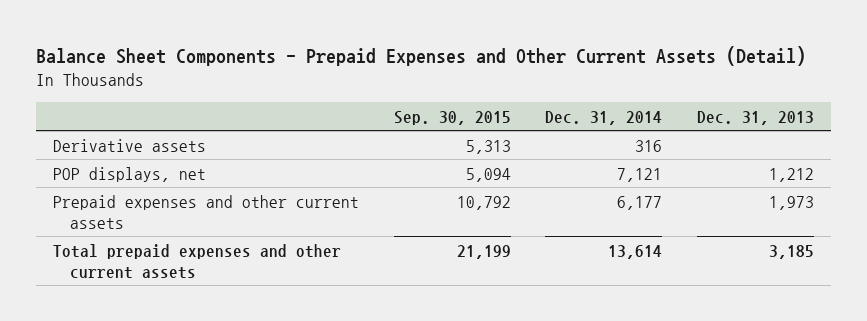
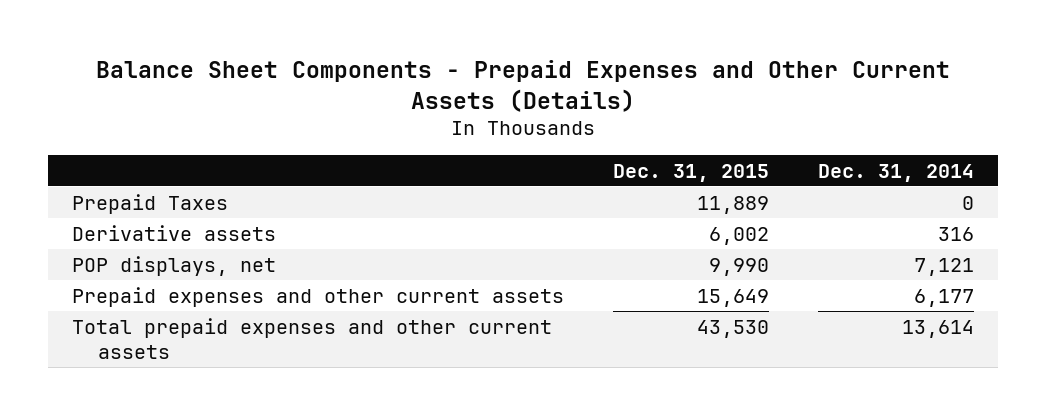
[35,46,806,67] Balance Sheet Components - Prepaid Expenses and Other Current Assets (Detail) -> [96,60,951,112] Balance Sheet Components - Prepaid Expenses and Other Current Assets (Details)
[393,110,511,125] Sep. 30, 2015 -> none
[696,110,814,125] Dec. 31, 2013 -> none
none -> [613,163,770,182] Dec. 31, 2015
none -> [72,193,229,214] Prepaid Taxes

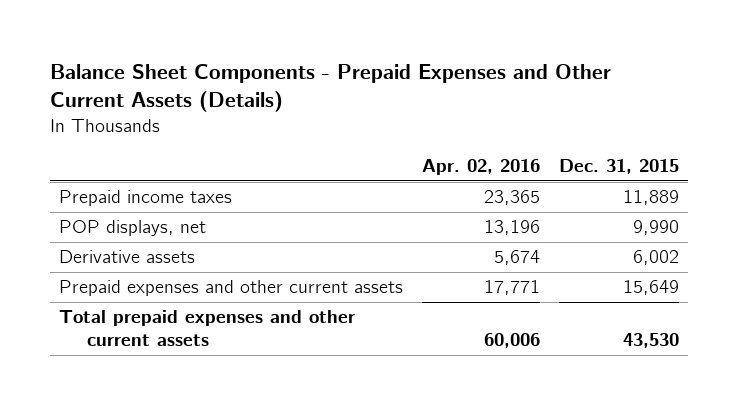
[817,163,974,182] Dec. 31, 2014 -> none
none -> [422,158,541,175] Apr. 02, 2016
[72,193,229,214] Prepaid Taxes -> [59,190,233,207] Prepaid income taxes
[72,224,277,241] Derivative assets -> [59,250,196,264] Derivative assets

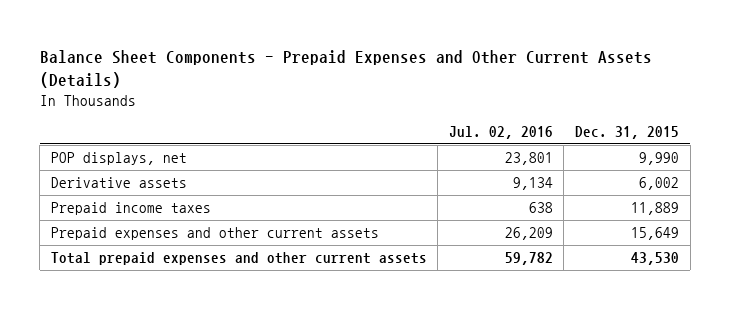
[422,158,541,175] Apr. 02, 2016 -> none
none -> [448,126,553,140] Jul. 02, 2016
[59,190,233,207] Prepaid income taxes -> [50,201,211,215] Prepaid income taxes

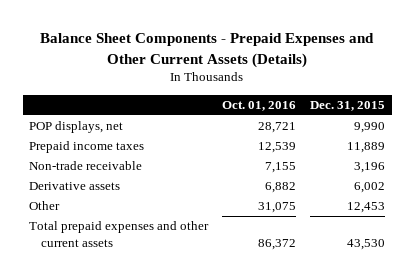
[448,126,553,140] Jul. 02, 2016 -> none
none -> [222,101,297,112] Oct. 01, 2016
[50,226,379,240] Prepaid expenses and other current assets -> none
none -> [29,161,143,171] Non-trade receivable
[50,176,187,188] Derivative assets -> [29,182,121,191] Derivative assets
none -> [29,201,61,211] Other

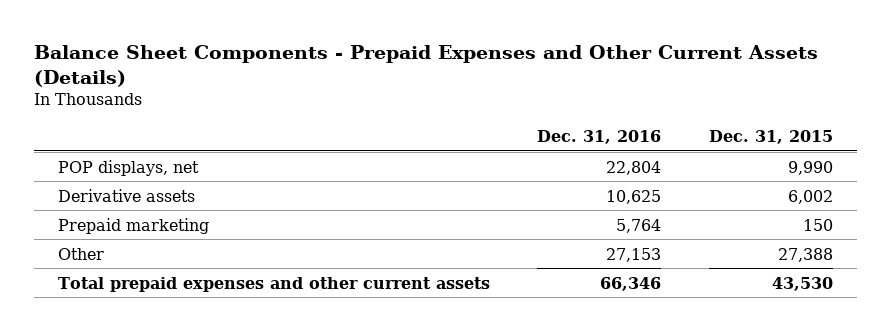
[222,101,297,112] Oct. 01, 2016 -> none
none -> [537,130,662,145] Dec. 31, 2016
[29,141,145,154] Prepaid income taxes -> none
[29,161,143,171] Non-trade receivable -> none
none -> [57,217,209,234] Prepaid marketing
[346,202,385,214] 12,453 -> [777,247,833,262] 27,388

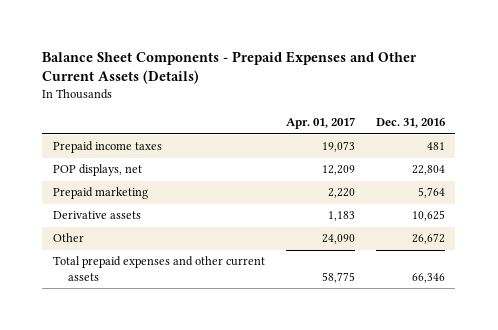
[708,130,833,145] Dec. 31, 2015 -> none
none -> [285,117,355,130] Apr. 01, 2017
none -> [52,141,162,154] Prepaid income taxes
[57,188,195,202] Derivative assets -> [52,211,141,220] Derivative assets
[606,247,662,262] 27,153 -> [411,233,445,245] 26,672

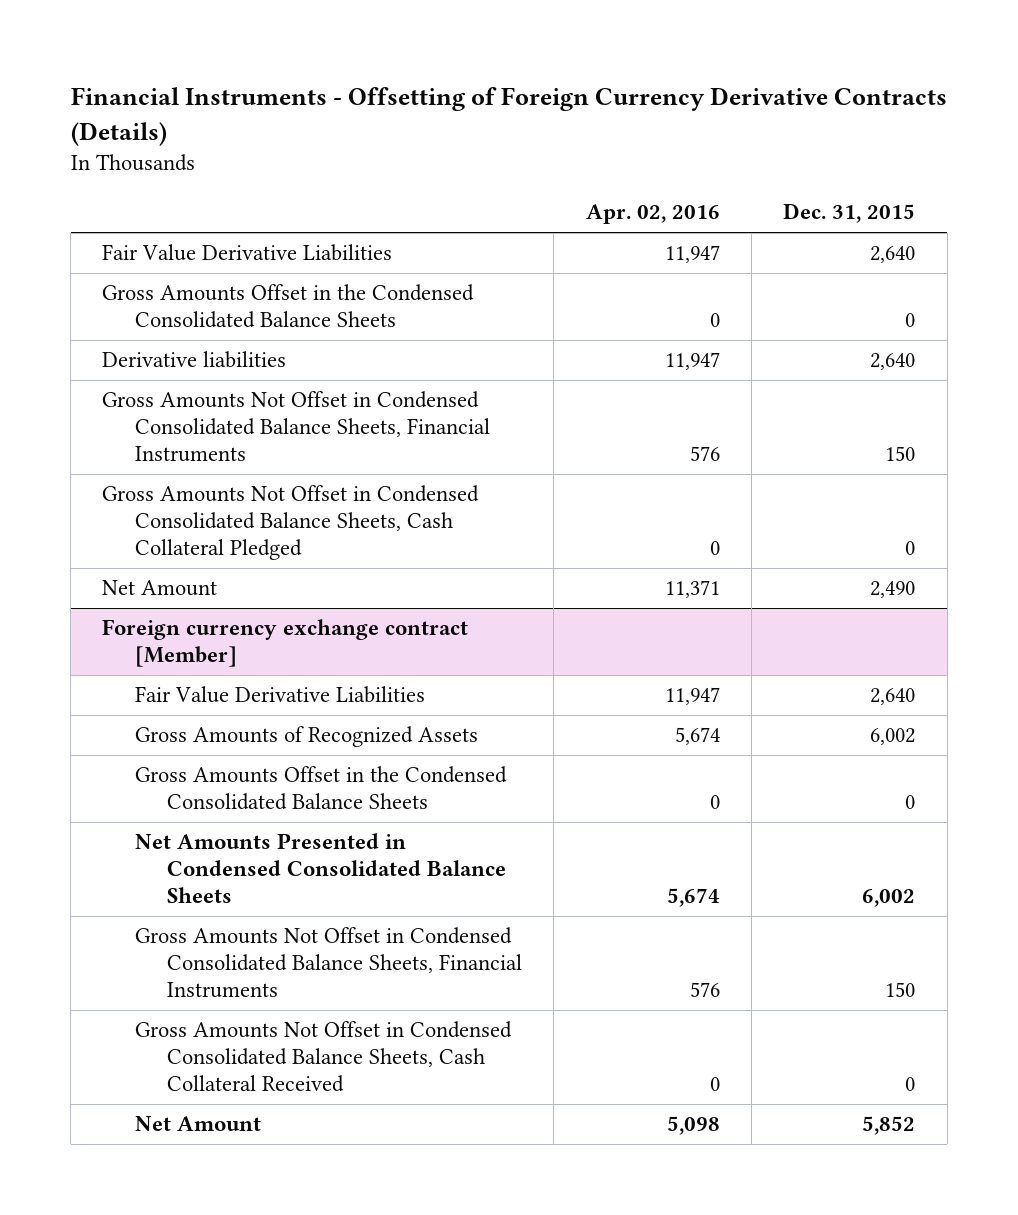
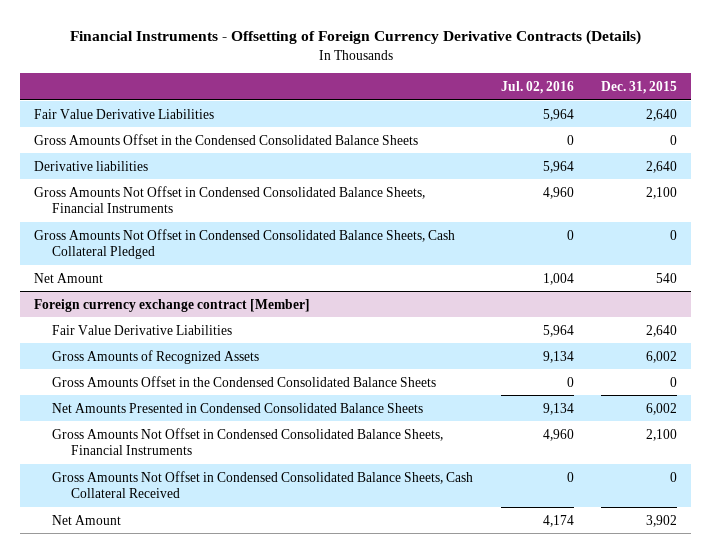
[585,204,720,225] Apr. 02, 2016 -> none
none -> [500,80,574,94] Jul. 02, 2016
[885,446,916,462] 150 -> [646,186,678,199] 2,100
[870,581,916,599] 2,490 -> [656,272,678,283] 540
[885,982,916,998] 150 -> [646,428,678,441] 2,100
[862,1116,916,1136] 5,852 -> [646,514,678,527] 3,902

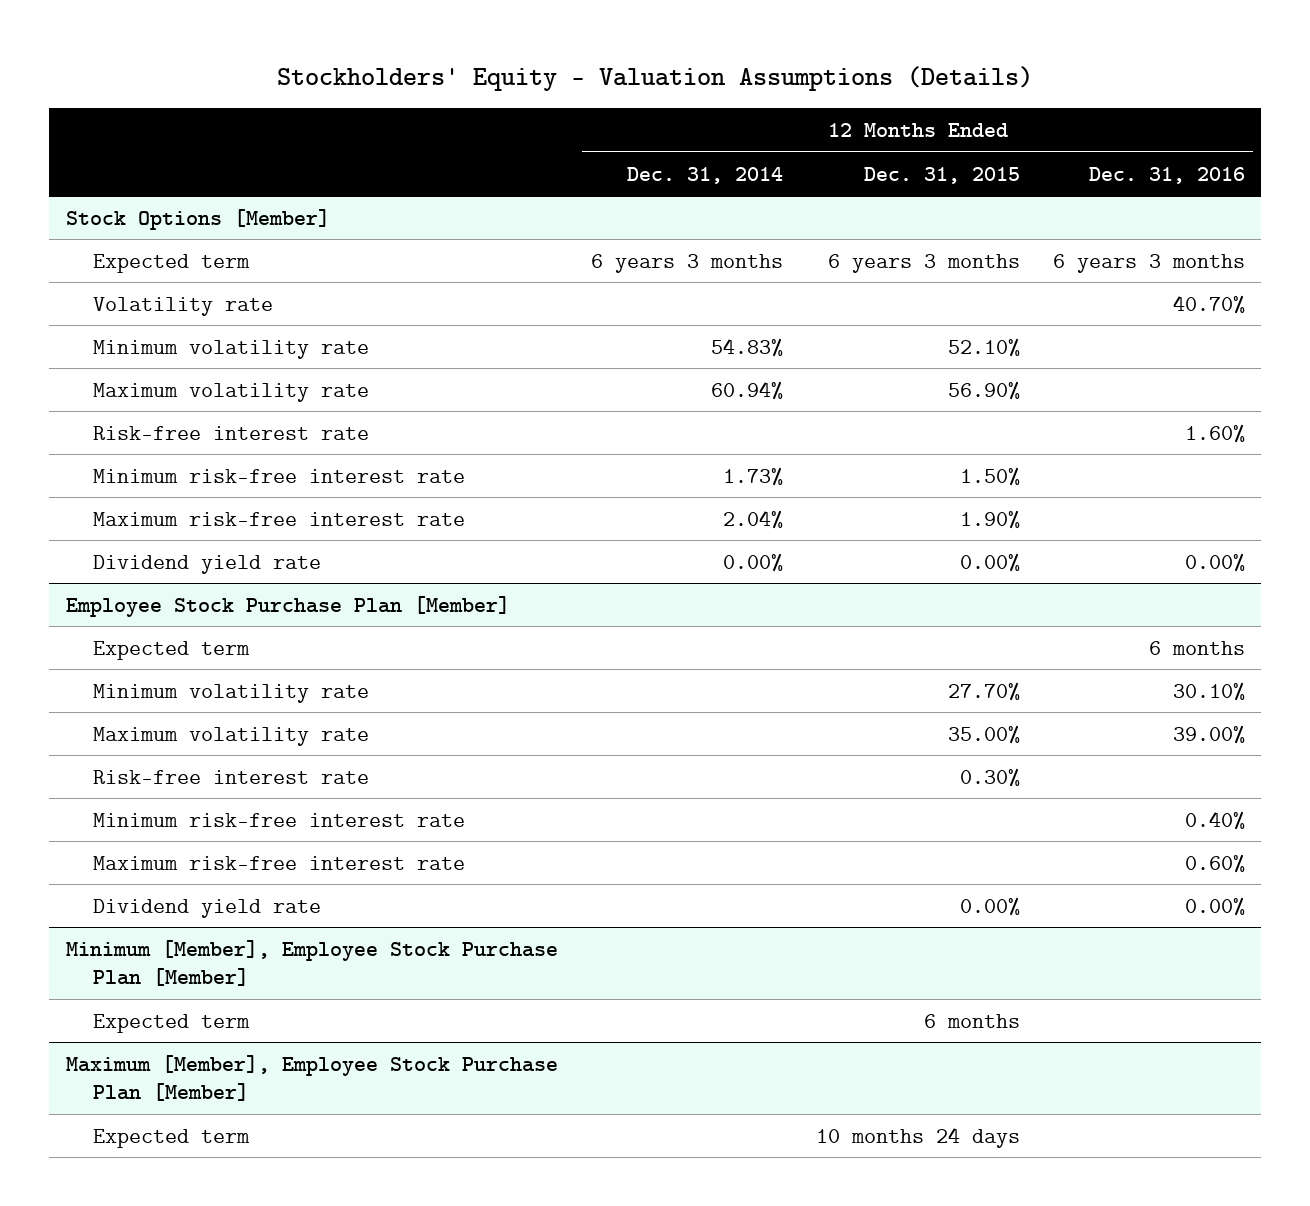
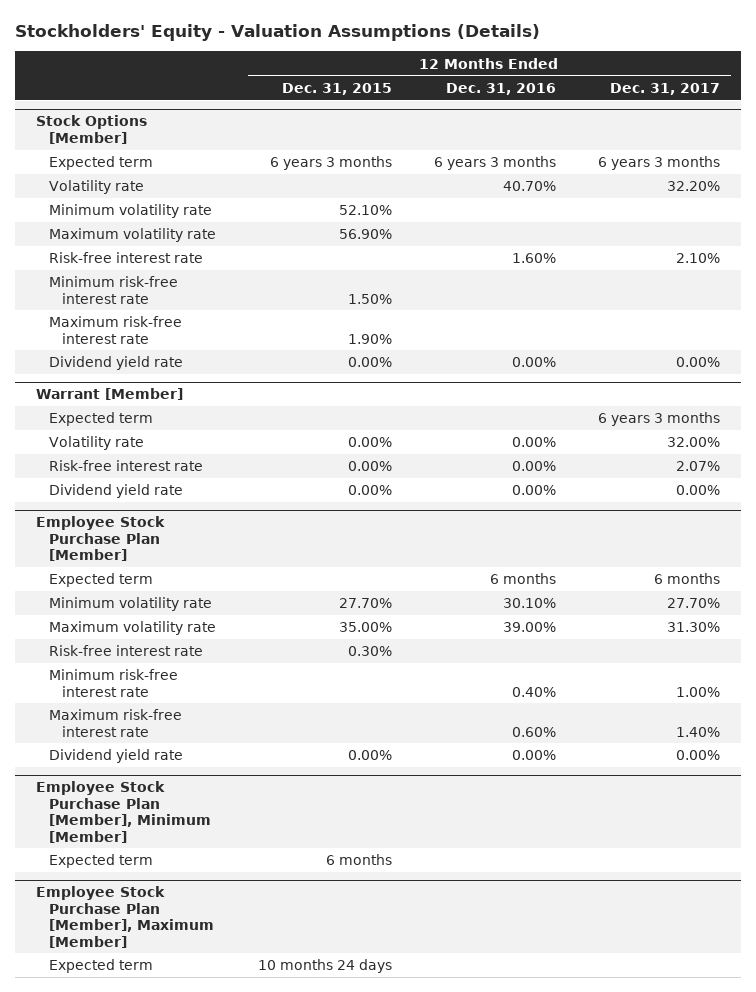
[626,166,783,184] Dec. 31, 2014 -> none
none -> [610,82,721,95] Dec. 31, 2017
none -> [36,388,184,401] Warrant [Member]
none -> [49,412,154,427] Expected term
none -> [49,436,145,451] Volatility rate
none -> [49,460,204,472] Risk-free interest rate
none -> [49,484,184,499] Dividend yield rate
[65,939,558,987] Minimum [Member], Employee Stock Purchase Plan [Member] -> [36,781,212,843] Employee Stock Purchase Plan [Member], Minimum [Member]
[65,1054,558,1102] Maximum [Member], Employee Stock Purchase Plan [Member] -> [36,886,215,948] Employee Stock Purchase Plan [Member], Maximum [Member]

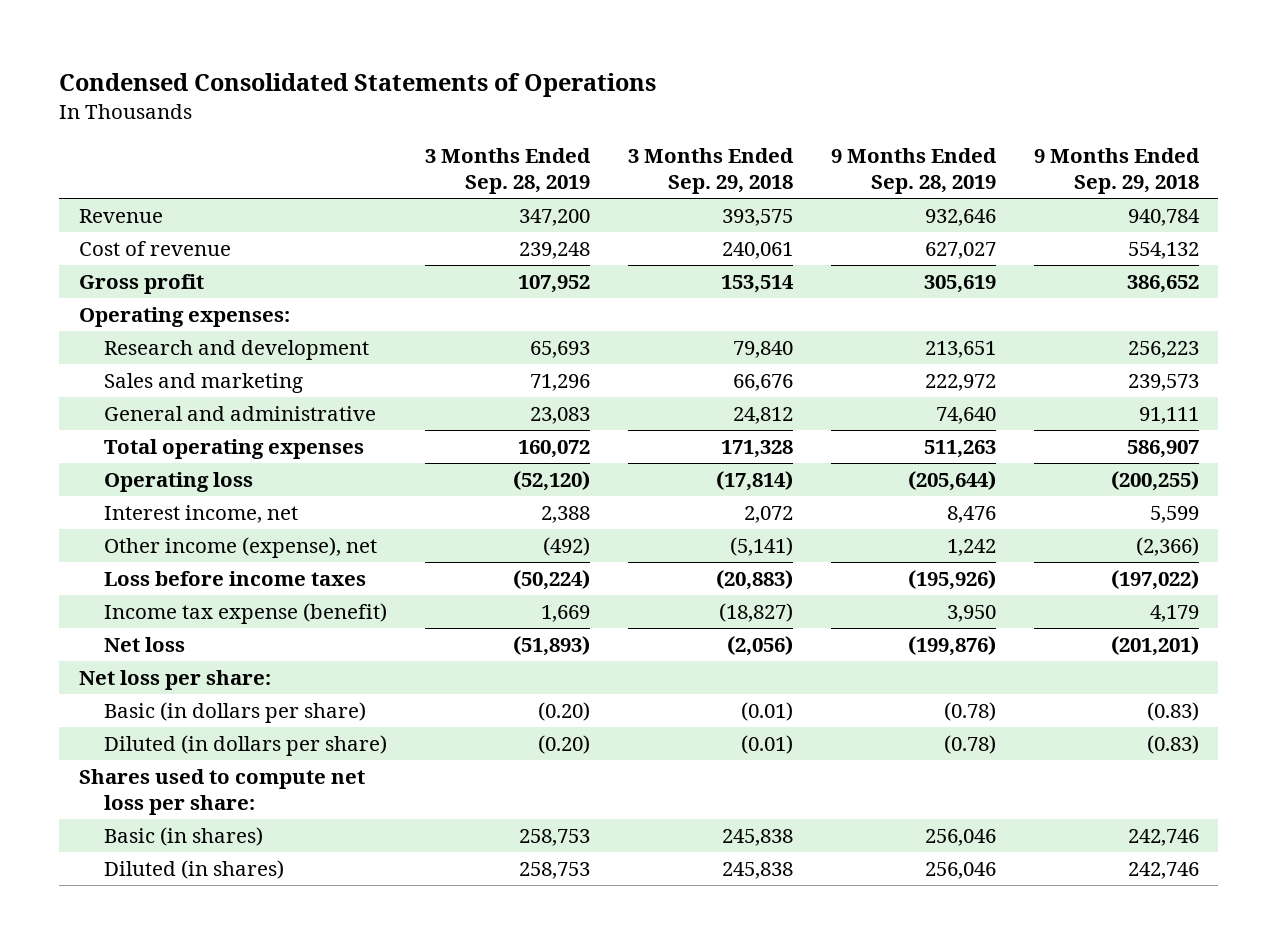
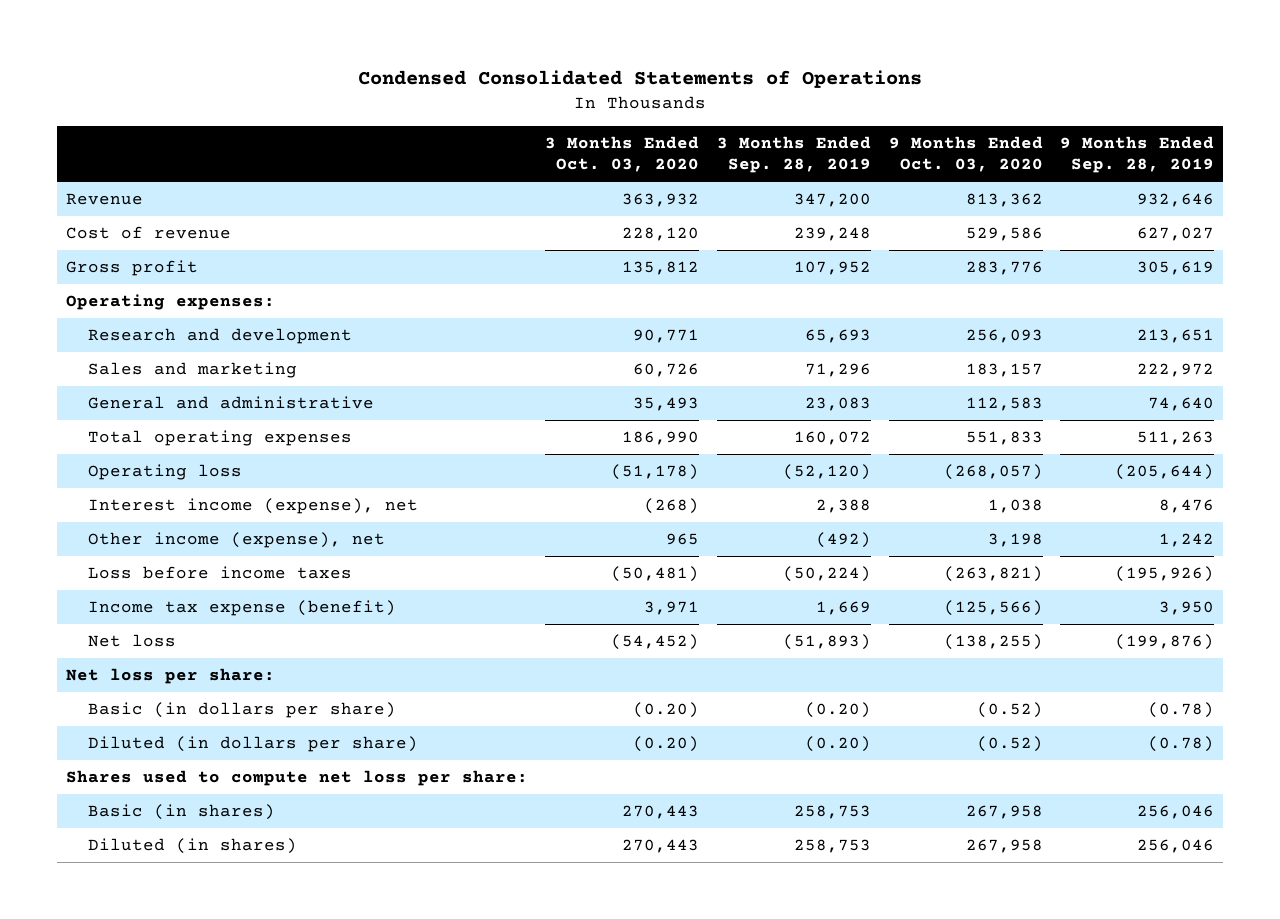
[628,148,795,195] 3 Months Ended Sep. 29, 2018 -> none
[1034,148,1201,195] 9 Months Ended Sep. 29, 2018 -> none
none -> [545,135,700,173] 3 Months Ended Oct. 03, 2020
none -> [888,135,1043,173] 9 Months Ended Oct. 03, 2020
[103,504,298,523] Interest income, net -> [88,498,419,515] Interest income (expense), net

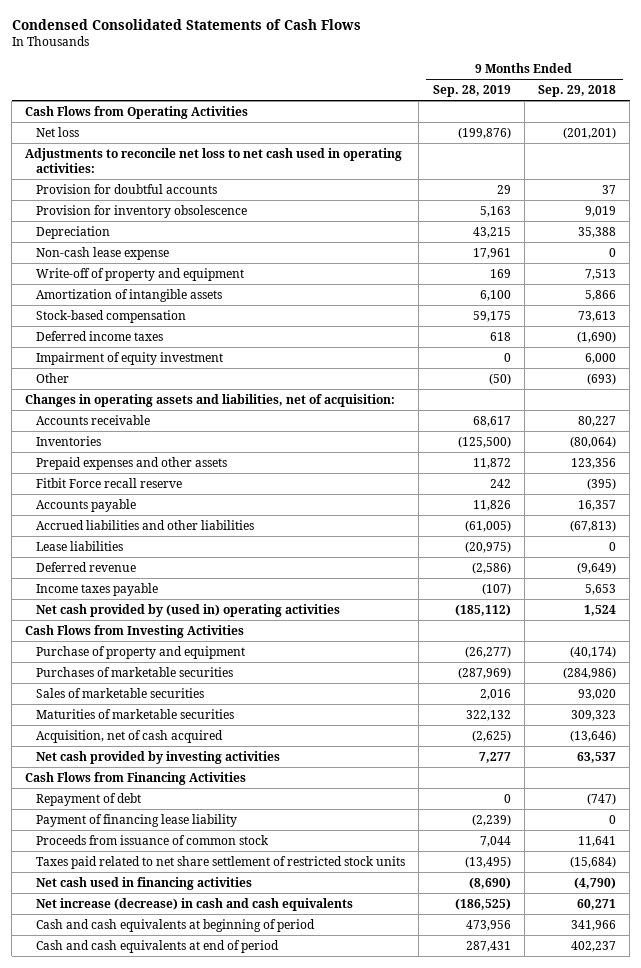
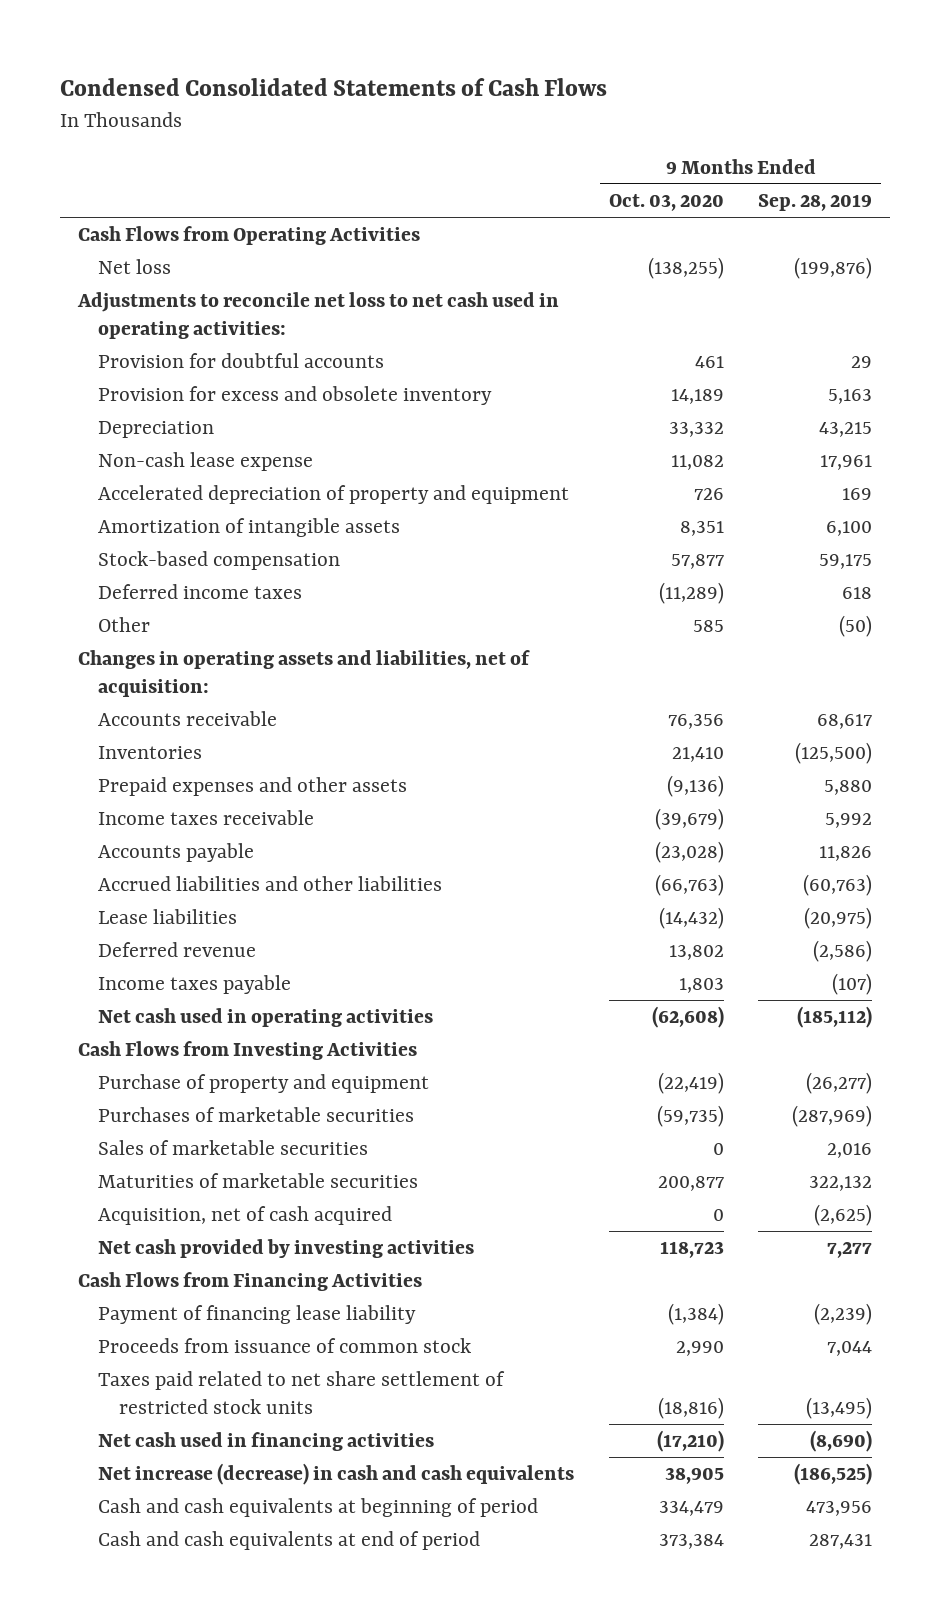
[537,85,616,98] Sep. 29, 2018 -> none
none -> [608,194,724,212] Oct. 03, 2020
[36,204,248,218] Provision for inventory obsolescence -> [98,386,493,406] Provision for excess and obsolete inventory
[36,267,245,281] Write-off of property and equipment -> [98,485,570,505] Accelerated depreciation of property and equipment
[36,351,224,365] Impairment of equity investment -> none
[36,477,183,488] Fitbit Force recall reserve -> none
[472,457,511,469] 11,872 -> [824,780,873,796] 5,880
none -> [98,810,315,826] Income taxes receivable
[464,519,511,532] (61,005) -> [803,874,873,897] (60,763)
[36,603,341,617] Net cash provided by (used in) operating activities -> [98,1008,434,1028] Net cash used in operating activities
[36,792,142,806] Repayment of debt -> none

